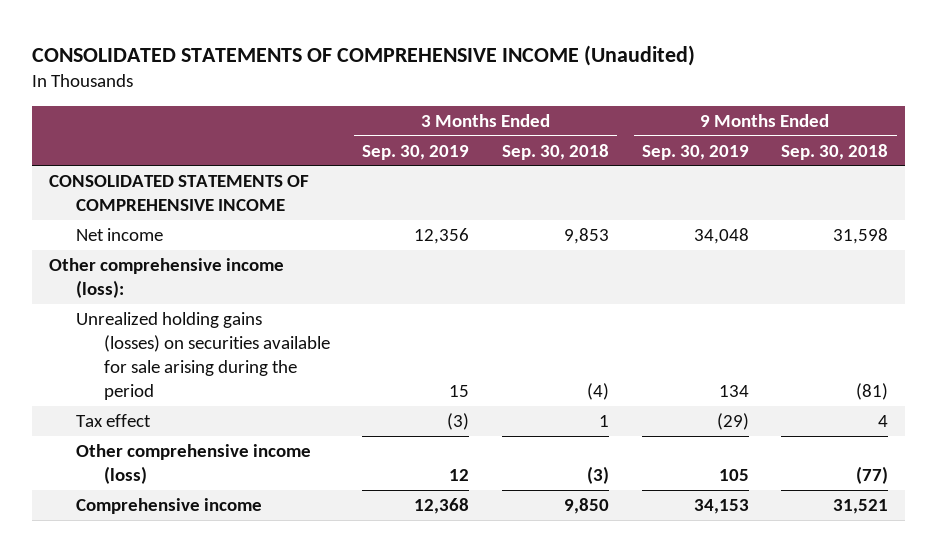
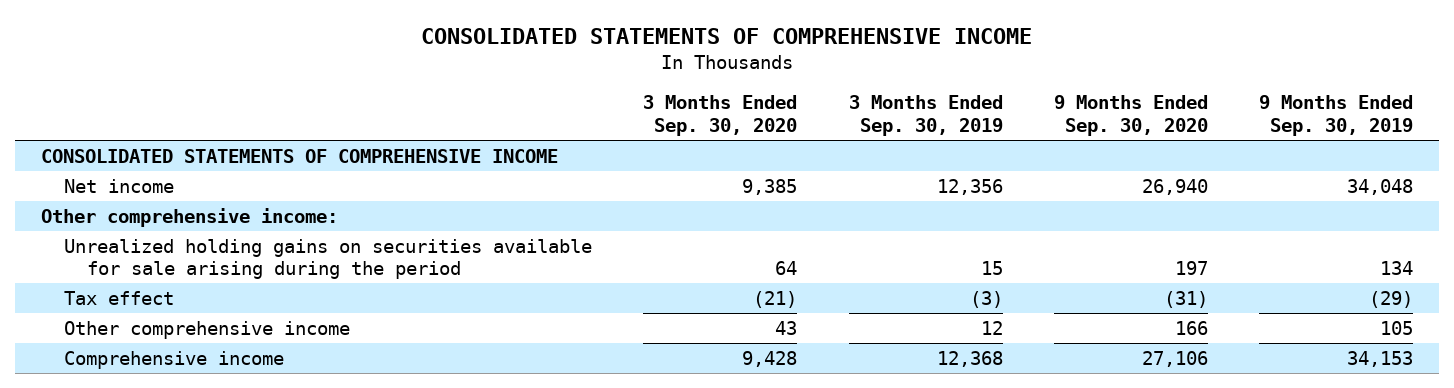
[32,44,696,66] CONSOLIDATED STATEMENTS OF COMPREHENSIVE INCOME (Unaudited) -> [421,28,1033,45] CONSOLIDATED STATEMENTS OF COMPREHENSIVE INCOME
[502,143,610,160] Sep. 30, 2018 -> none
[781,143,889,160] Sep. 30, 2018 -> none
none -> [643,95,798,136] 3 Months Ended Sep. 30, 2020
none -> [1054,95,1209,136] 9 Months Ended Sep. 30, 2020
[48,258,284,299] Other comprehensive income (loss): -> [41,207,339,227] Other comprehensive income:
[76,312,330,401] Unrealized holding gains (losses) on securities available for sale arising during the period -> [64,238,593,280] Unrealized holding gains on securities available for sale arising during the period
[76,444,312,485] Other comprehensive income (loss) -> [64,320,351,339] Other comprehensive income

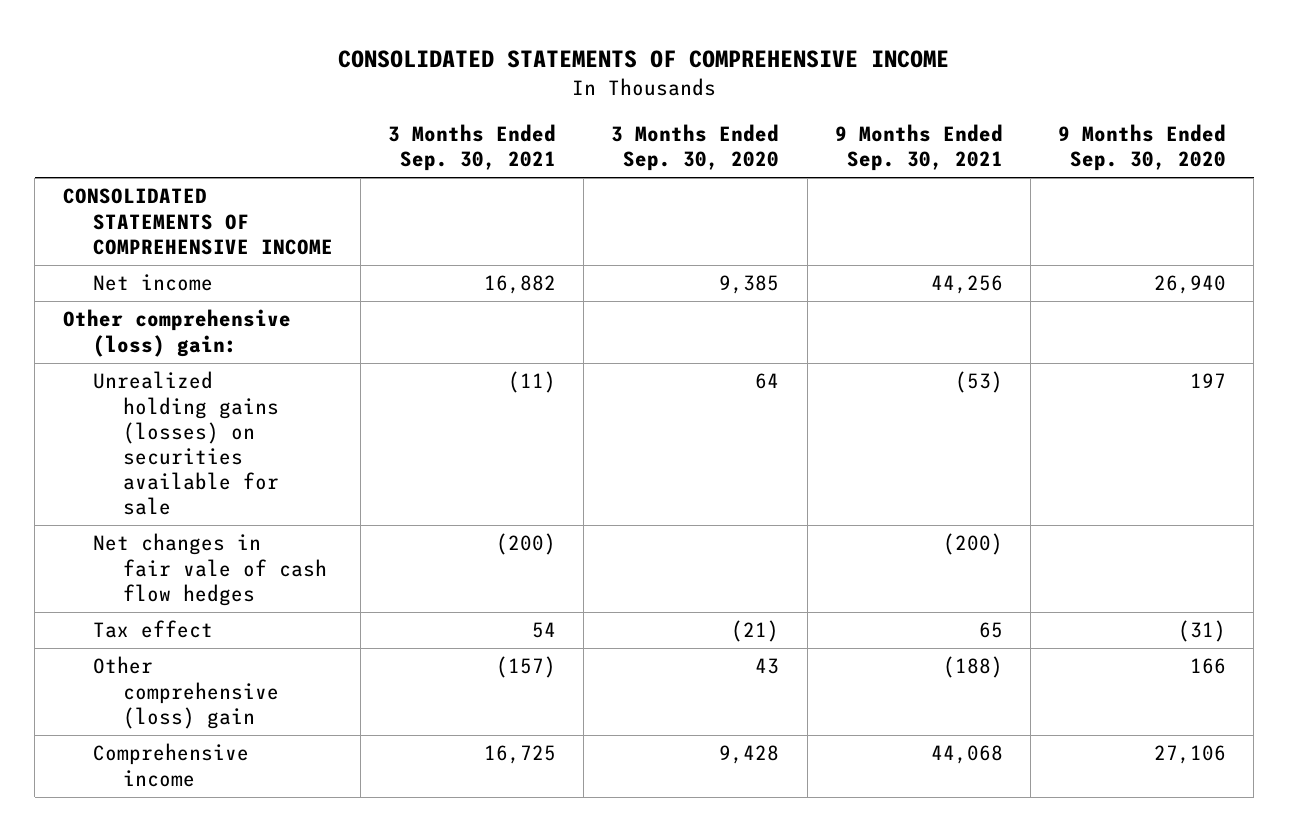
[848,95,1003,136] 3 Months Ended Sep. 30, 2019 -> none
[1259,95,1414,136] 9 Months Ended Sep. 30, 2019 -> none
none -> [388,123,557,172] 3 Months Ended Sep. 30, 2021
none -> [834,123,1003,172] 9 Months Ended Sep. 30, 2021
[41,207,339,227] Other comprehensive income: -> [62,309,291,357] Other comprehensive (loss) gain:
[64,238,593,280] Unrealized holding gains on securities available for sale arising during the period -> [92,371,279,516] Unrealized holding gains (losses) on securities available for sale
none -> [92,533,327,606] Net changes in fair vale of cash flow hedges
[64,320,351,339] Other comprehensive income -> [92,656,279,729] Other comprehensive (loss) gain

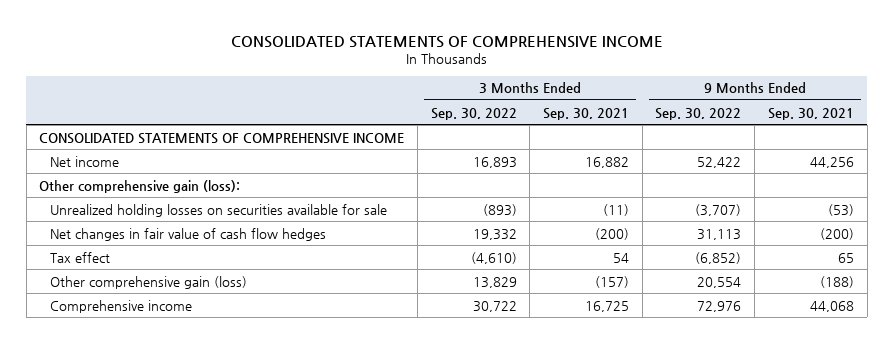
[611,123,780,172] 3 Months Ended Sep. 30, 2020 -> none
[1058,123,1227,172] 9 Months Ended Sep. 30, 2020 -> none
none -> [430,107,517,120] Sep. 30, 2022
none -> [655,107,742,120] Sep. 30, 2022
[62,309,291,357] Other comprehensive (loss) gain: -> [39,179,241,193] Other comprehensive gain (loss):
[92,371,279,516] Unrealized holding gains (losses) on securities available for sale -> [50,203,388,217] Unrealized holding losses on securities available for sale
[92,533,327,606] Net changes in fair vale of cash flow hedges -> [50,227,327,241] Net changes in fair value of cash flow hedges
[92,656,279,729] Other comprehensive (loss) gain -> [50,275,248,289] Other comprehensive gain (loss)

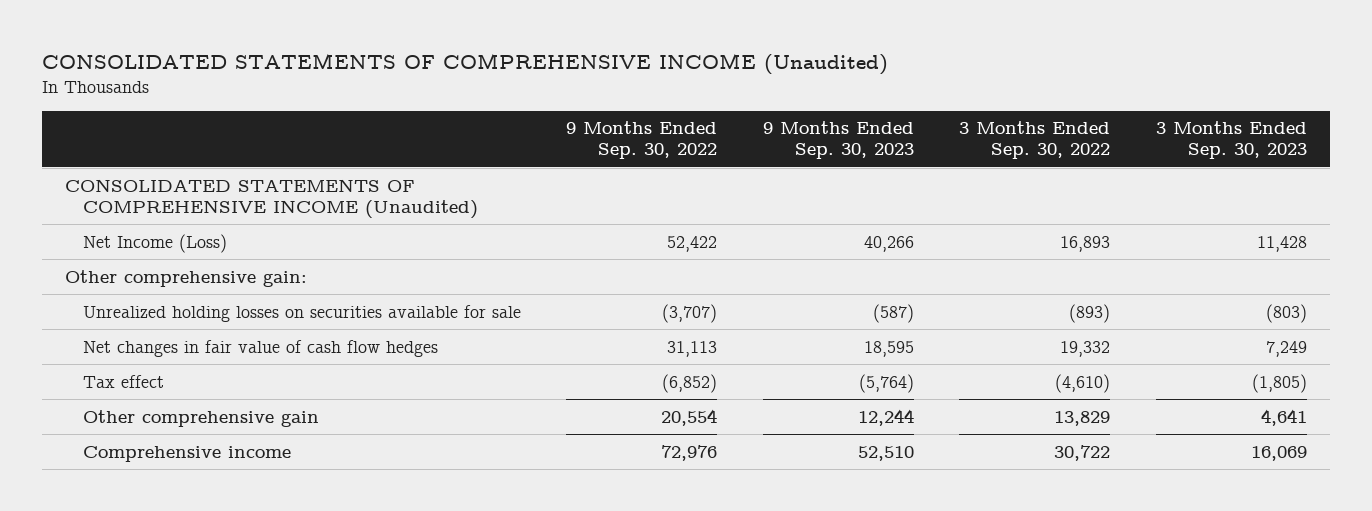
[230,35,663,48] CONSOLIDATED STATEMENTS OF COMPREHENSIVE INCOME -> [42,53,889,76] CONSOLIDATED STATEMENTS OF COMPREHENSIVE INCOME (Unaudited)
[543,107,630,120] Sep. 30, 2021 -> none
[767,107,854,120] Sep. 30, 2021 -> none
none -> [762,121,914,160] 9 Months Ended Sep. 30, 2023
none -> [1155,121,1307,160] 3 Months Ended Sep. 30, 2023
[39,132,405,144] CONSOLIDATED STATEMENTS OF COMPREHENSIVE INCOME -> [65,178,478,219] CONSOLIDATED STATEMENTS OF COMPREHENSIVE INCOME (Unaudited)
[50,155,120,167] Net income -> [82,233,227,253] Net Income (Loss)
[39,179,241,193] Other comprehensive gain (loss): -> [65,269,308,287] Other comprehensive gain:
[50,275,248,289] Other comprehensive gain (loss) -> [82,409,319,427] Other comprehensive gain

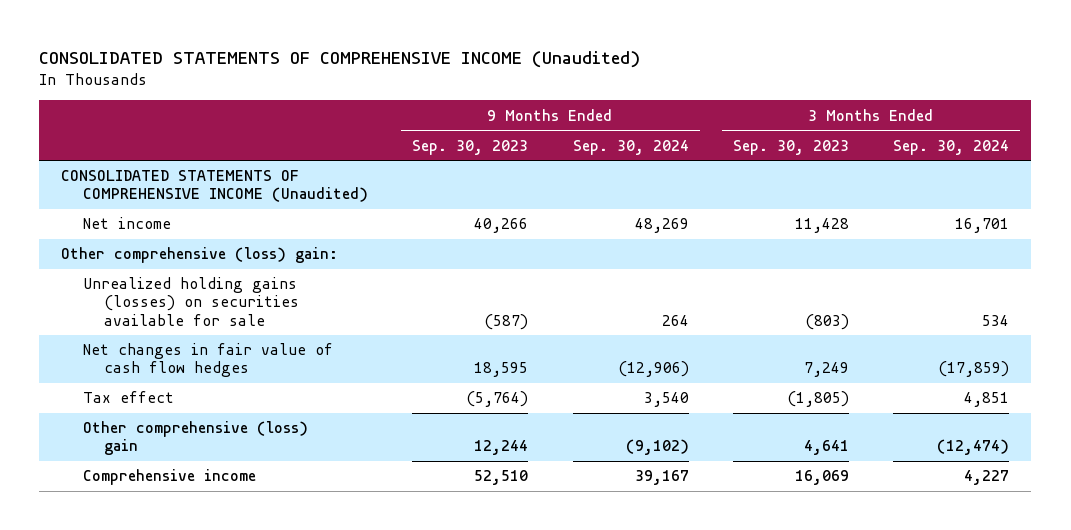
[566,121,718,160] 9 Months Ended Sep. 30, 2022 -> none
[959,121,1111,160] 3 Months Ended Sep. 30, 2022 -> none
none -> [572,139,689,155] Sep. 30, 2024
none -> [893,139,1010,155] Sep. 30, 2024
[82,233,227,253] Net Income (Loss) -> [82,217,171,230] Net income
[65,269,308,287] Other comprehensive gain: -> [61,247,339,264] Other comprehensive (loss) gain:
[82,304,521,322] Unrealized holding losses on securities available for sale -> [82,277,300,326] Unrealized holding gains (losses) on securities available for sale
[82,409,319,427] Other comprehensive gain -> [82,421,308,456] Other comprehensive (loss) gain

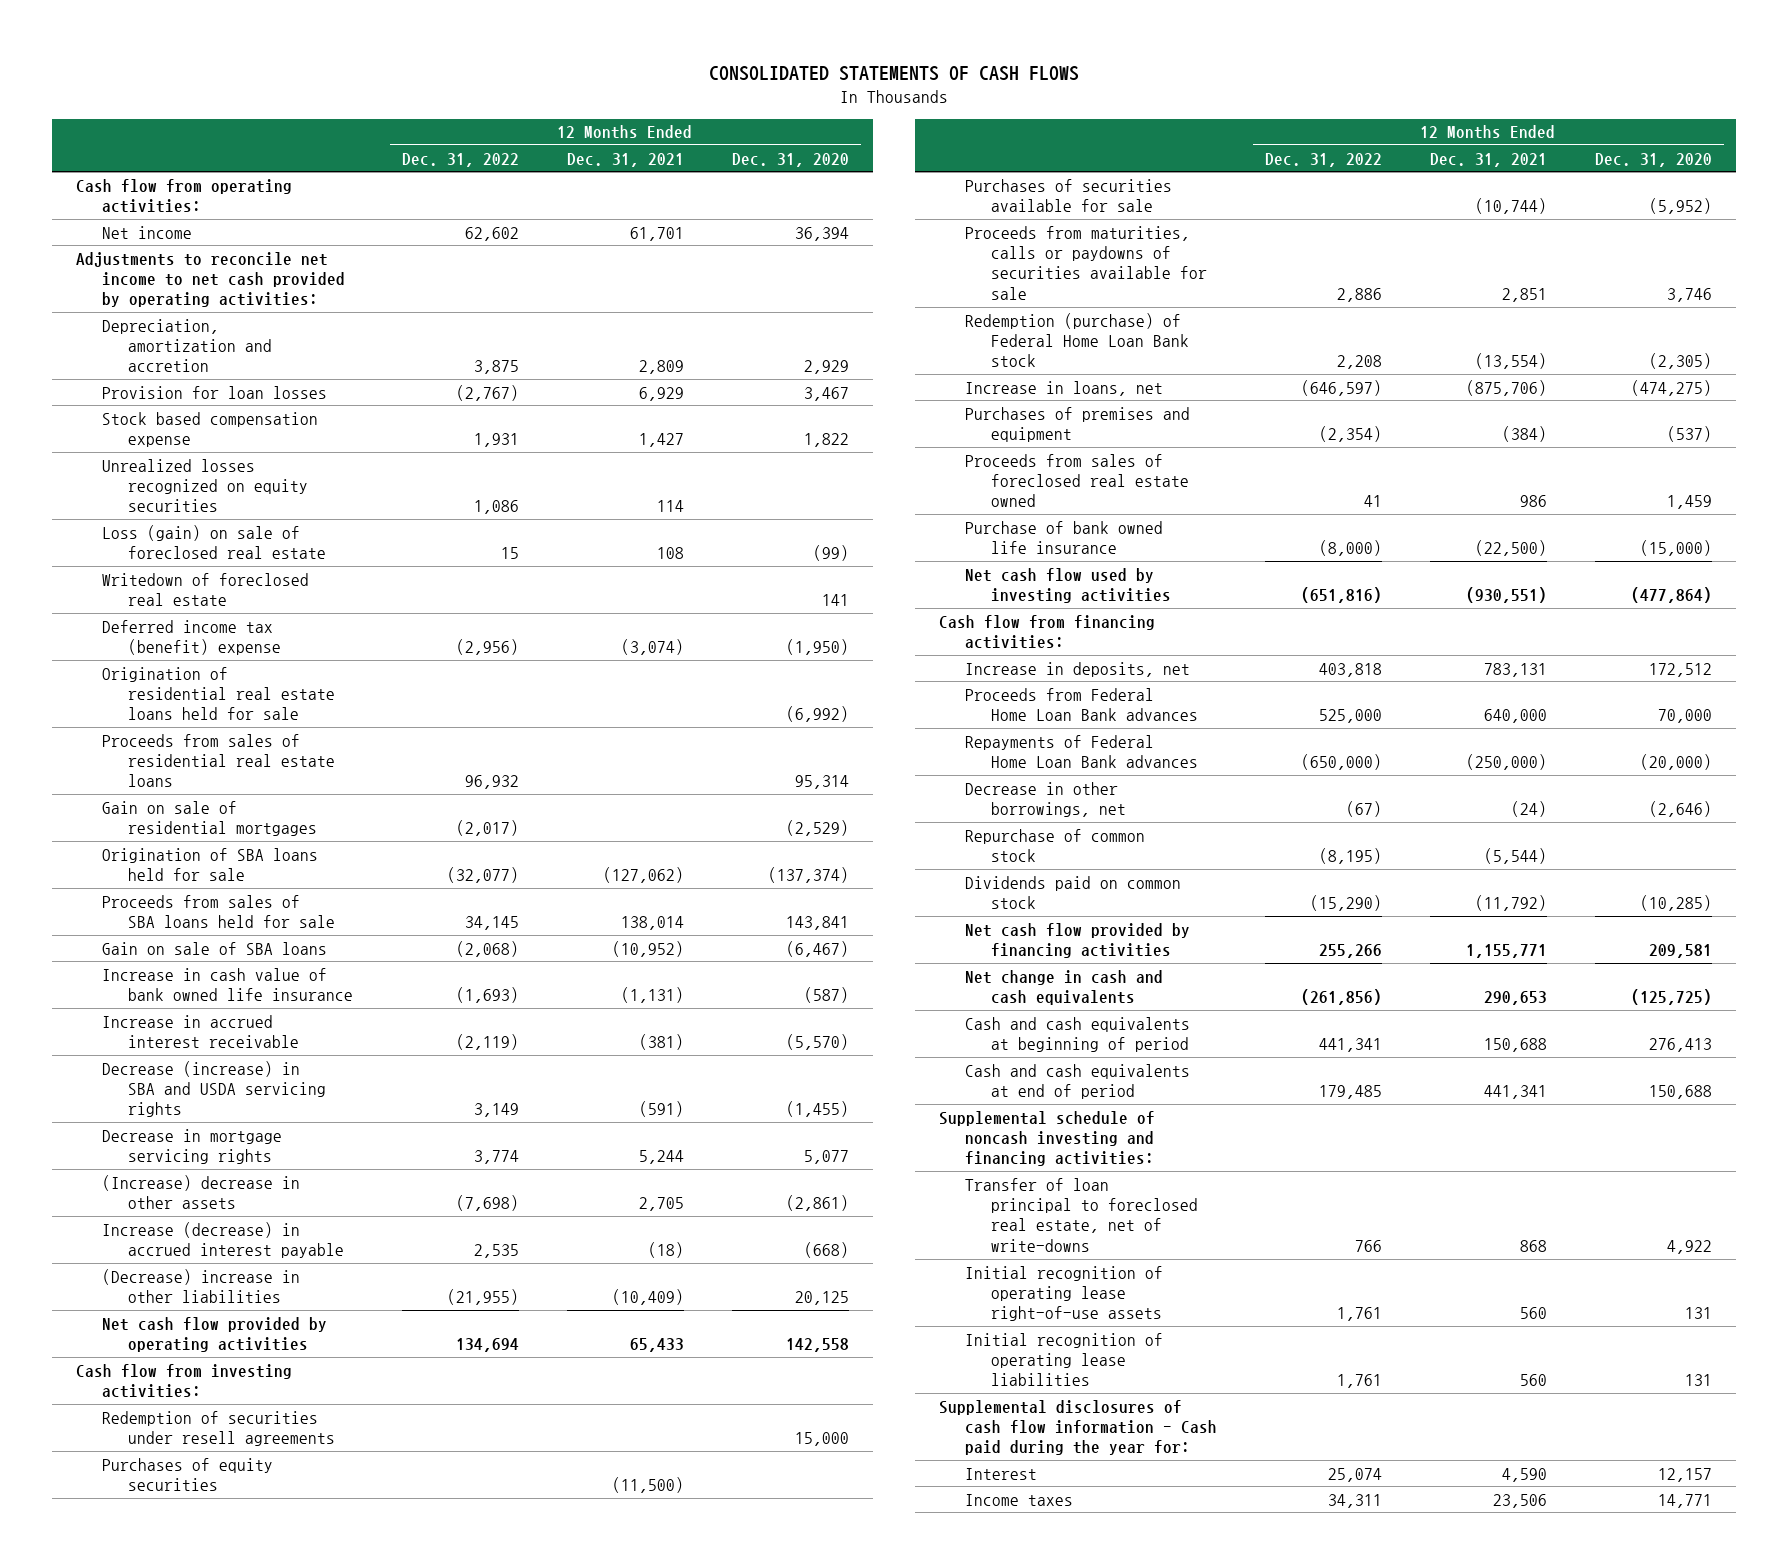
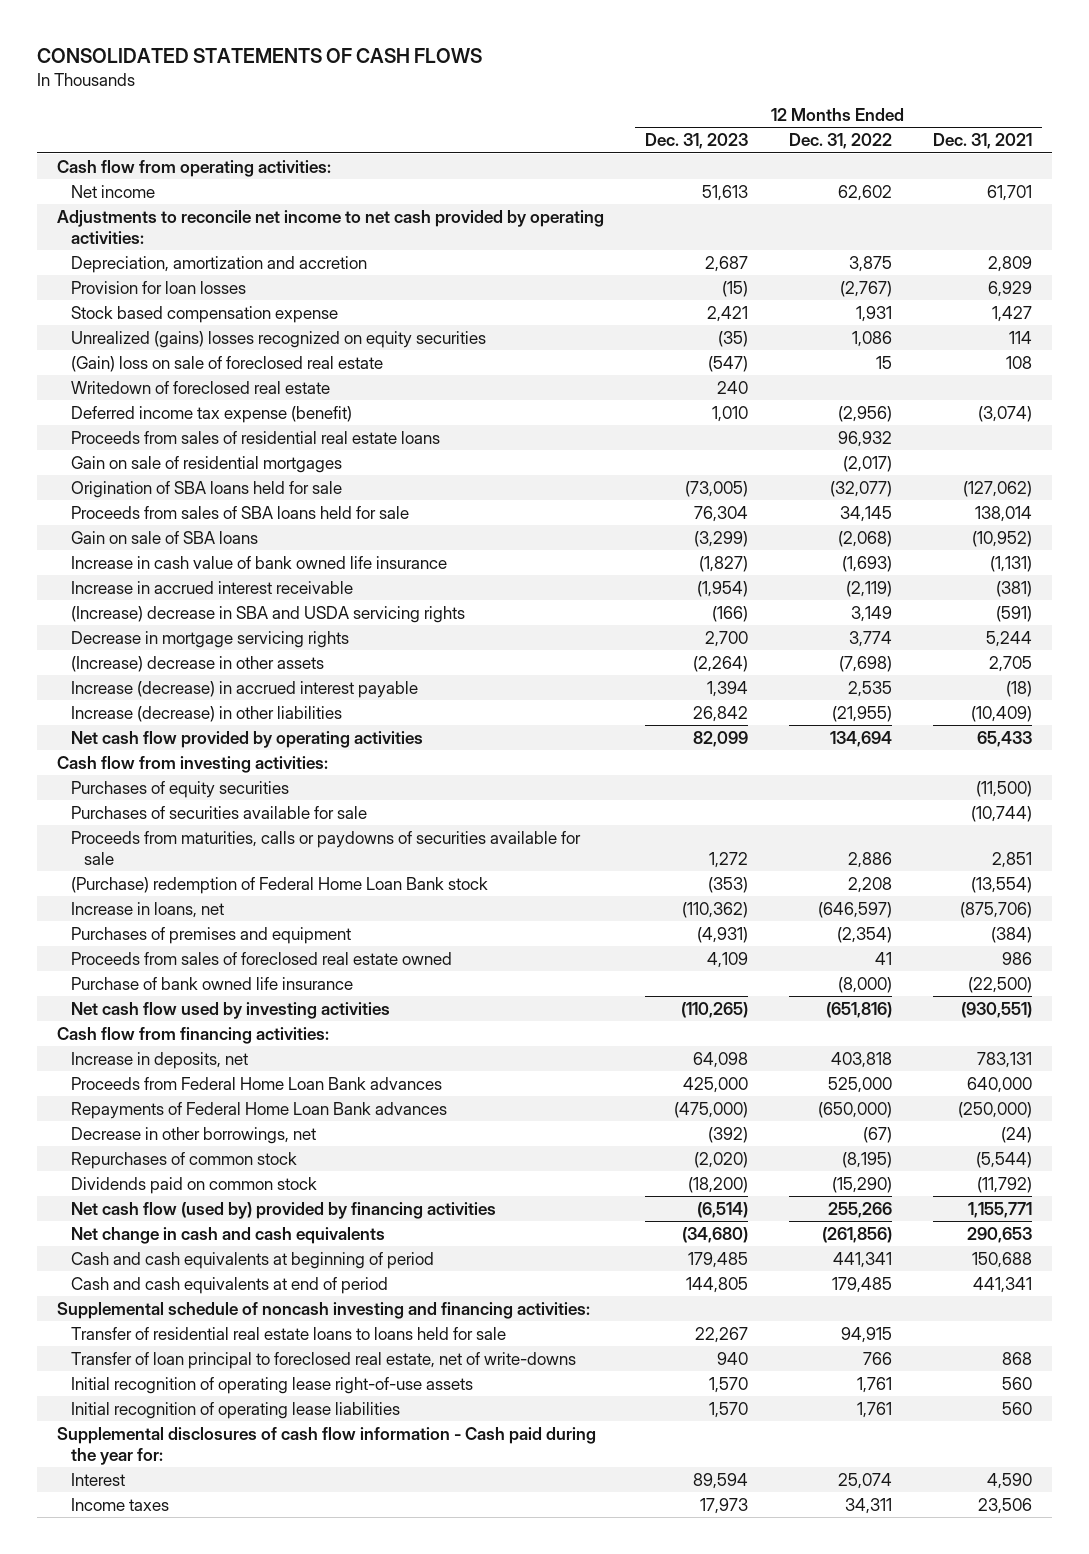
[731,152,849,167] Dec. 31, 2020 -> none
none -> [644,133,748,150] Dec. 31, 2023
[102,458,308,513] Unrealized losses recognized on equity securities -> [70,330,486,348] Unrealized (gains) losses recognized on equity securities
[102,524,326,560] Loss (gain) on sale of foreclosed real estate -> [70,355,383,372] (Gain) loss on sale of foreclosed real estate
[102,666,335,721] Origination of residential real estate loans held for sale -> none
[102,619,281,656] Deferred income tax (benefit) expense -> [70,405,352,423] Deferred income tax expense (benefit)
[102,1060,326,1118] Decrease (increase) in SBA and USDA servicing rights -> [70,605,465,623] (Increase) decrease in SBA and USDA servicing rights
[102,1268,301,1304] (Decrease) increase in other liabilities -> [70,705,342,722] Increase (decrease) in other liabilities
[102,1410,335,1447] Redemption of securities under resell agreements -> none
[965,312,1189,368] Redemption (purchase) of Federal Home Loan Bank stock -> [70,876,488,894] (Purchase) redemption of Federal Home Loan Bank stock
[965,828,1146,863] Repurchase of common stock -> [70,1151,297,1169] Repurchases of common stock
[965,922,1191,959] Net cash flow provided by financing activities -> [70,1201,496,1219] Net cash flow (used by) provided by financing activities
none -> [70,1326,506,1340] Transfer of residential real estate loans to loans held for sale

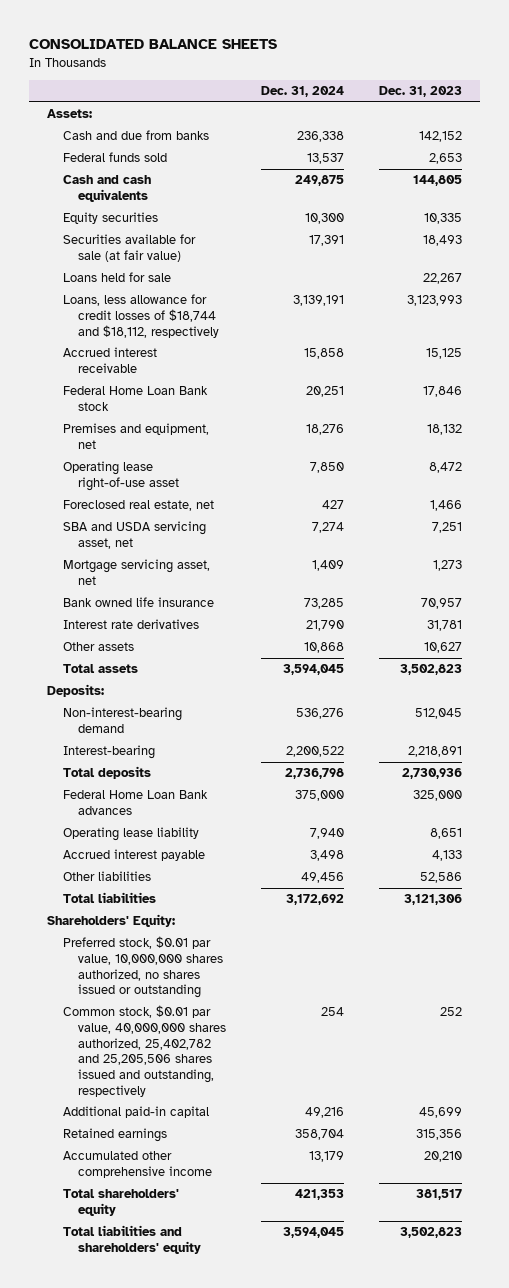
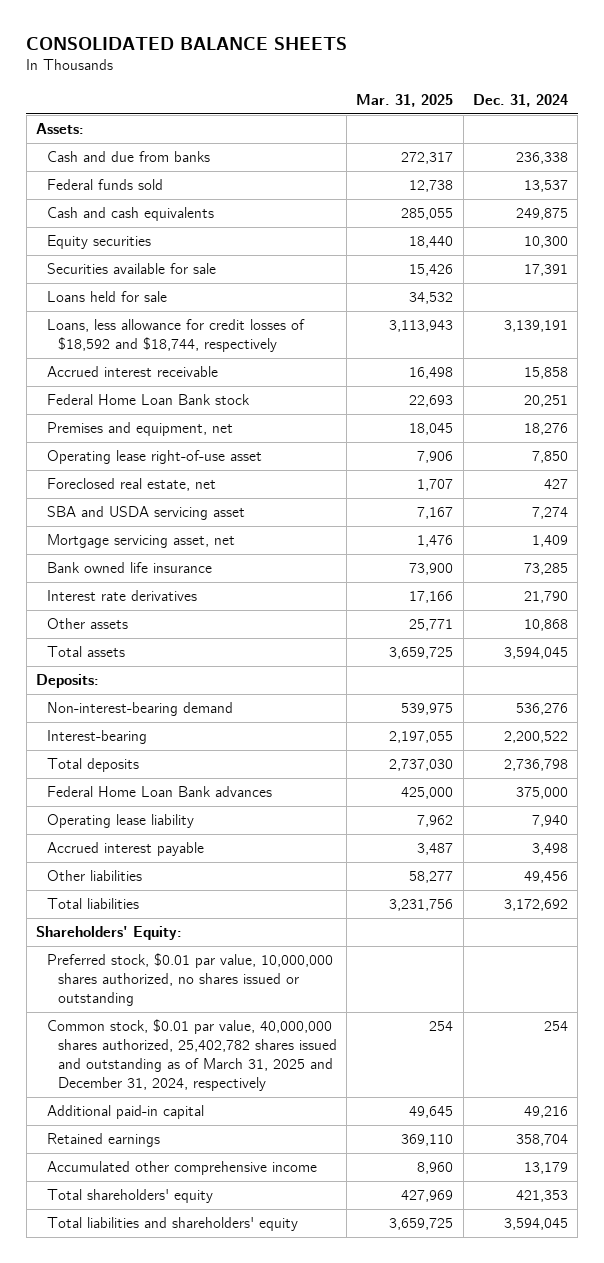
[379,85,463,97] Dec. 31, 2023 -> none
none -> [356,93,454,107] Mar. 31, 2025
[62,234,196,263] Securities available for sale (at fair value) -> [46,263,216,275] Securities available for sale
[62,294,220,338] Loans, less allowance for credit losses of $18,744 and $18,112, respectively -> [46,319,305,353] Loans, less allowance for credit losses of $18,592 and $18,744, respectively
[62,521,206,550] SBA and USDA servicing asset, net -> [46,506,245,521] SBA and USDA servicing asset
[62,1005,227,1097] Common stock, $0.01 par value, 40,000,000 shares authorized, 25,402,782 and 25,205,506 shares issued and outstanding, respectively -> [46,1019,337,1092] Common stock, $0.01 par value, 40,000,000 shares authorized, 25,402,782 shares issued and outstanding as of March 31, 2025 and December 31, 2024, respectively

